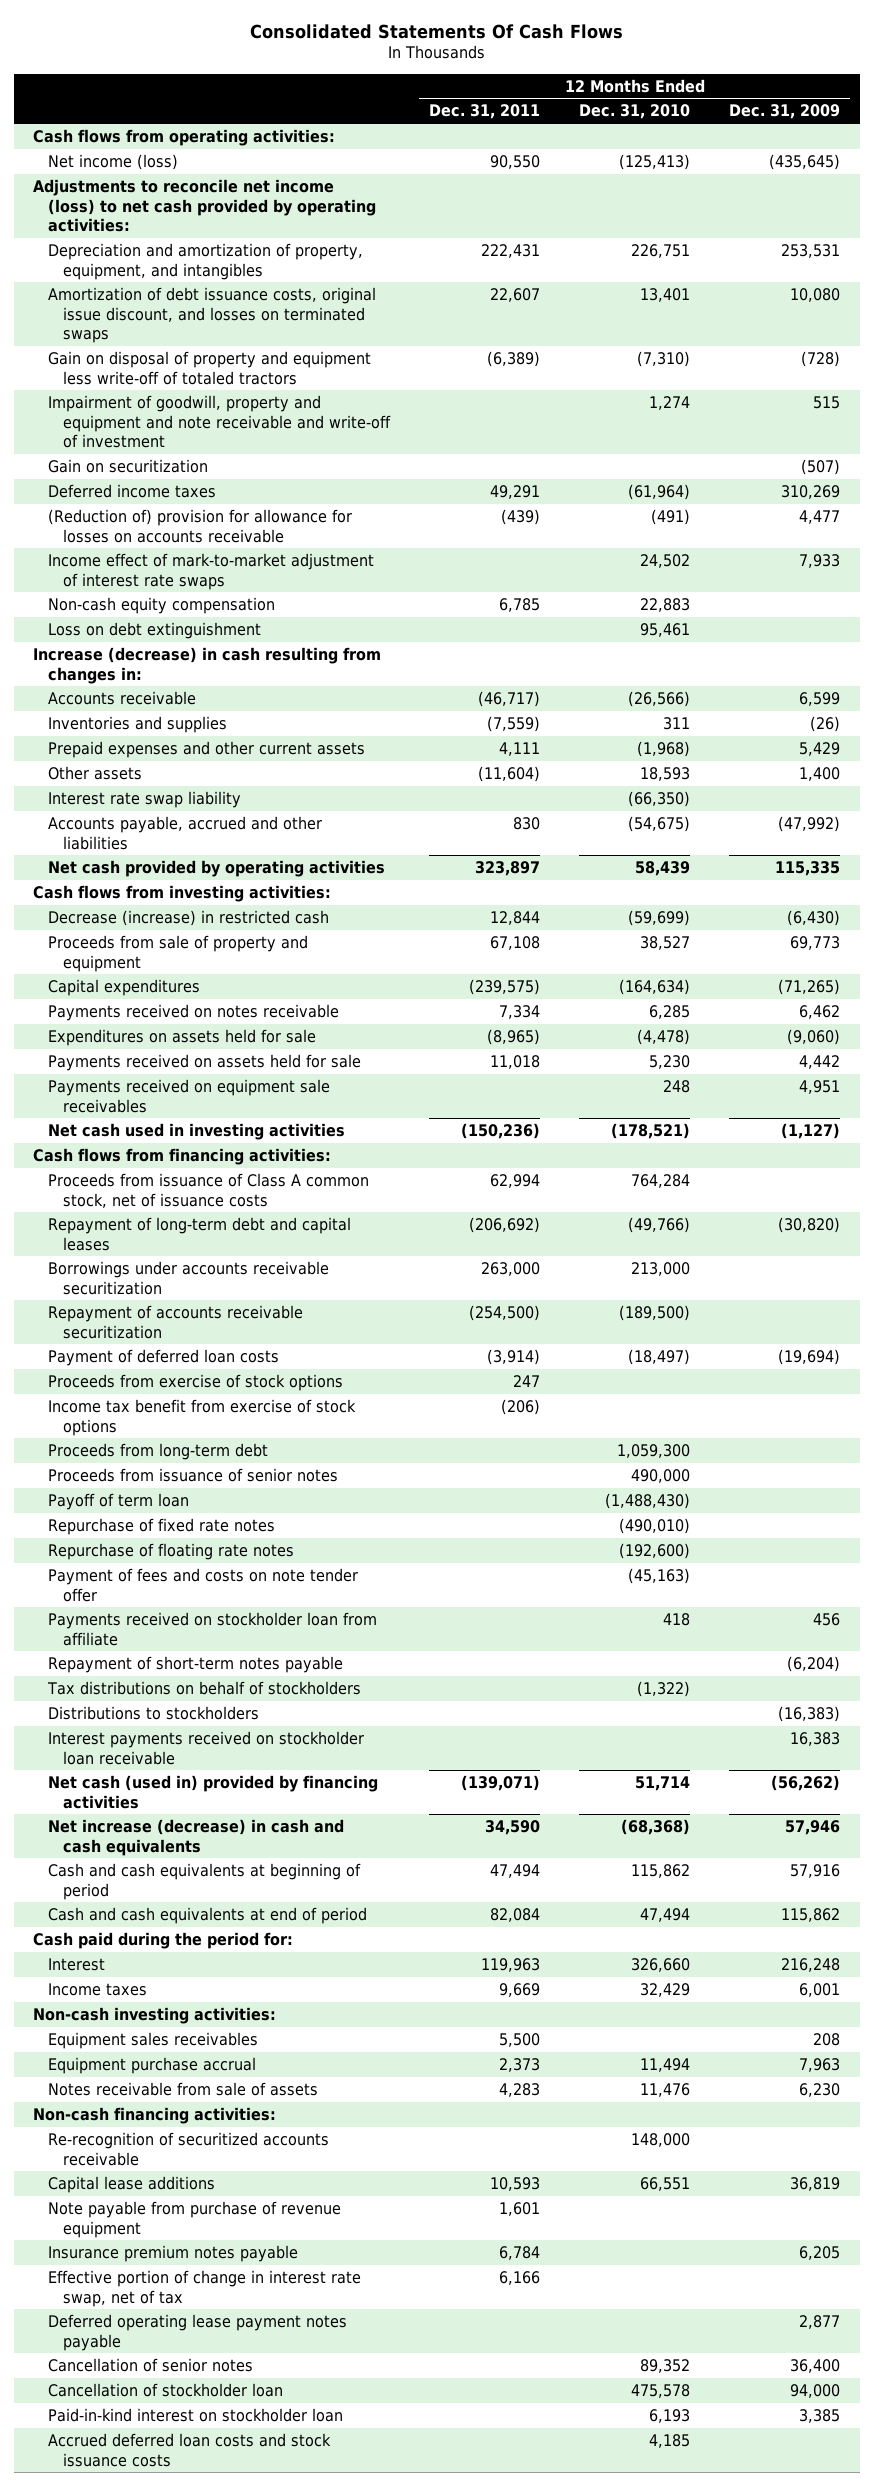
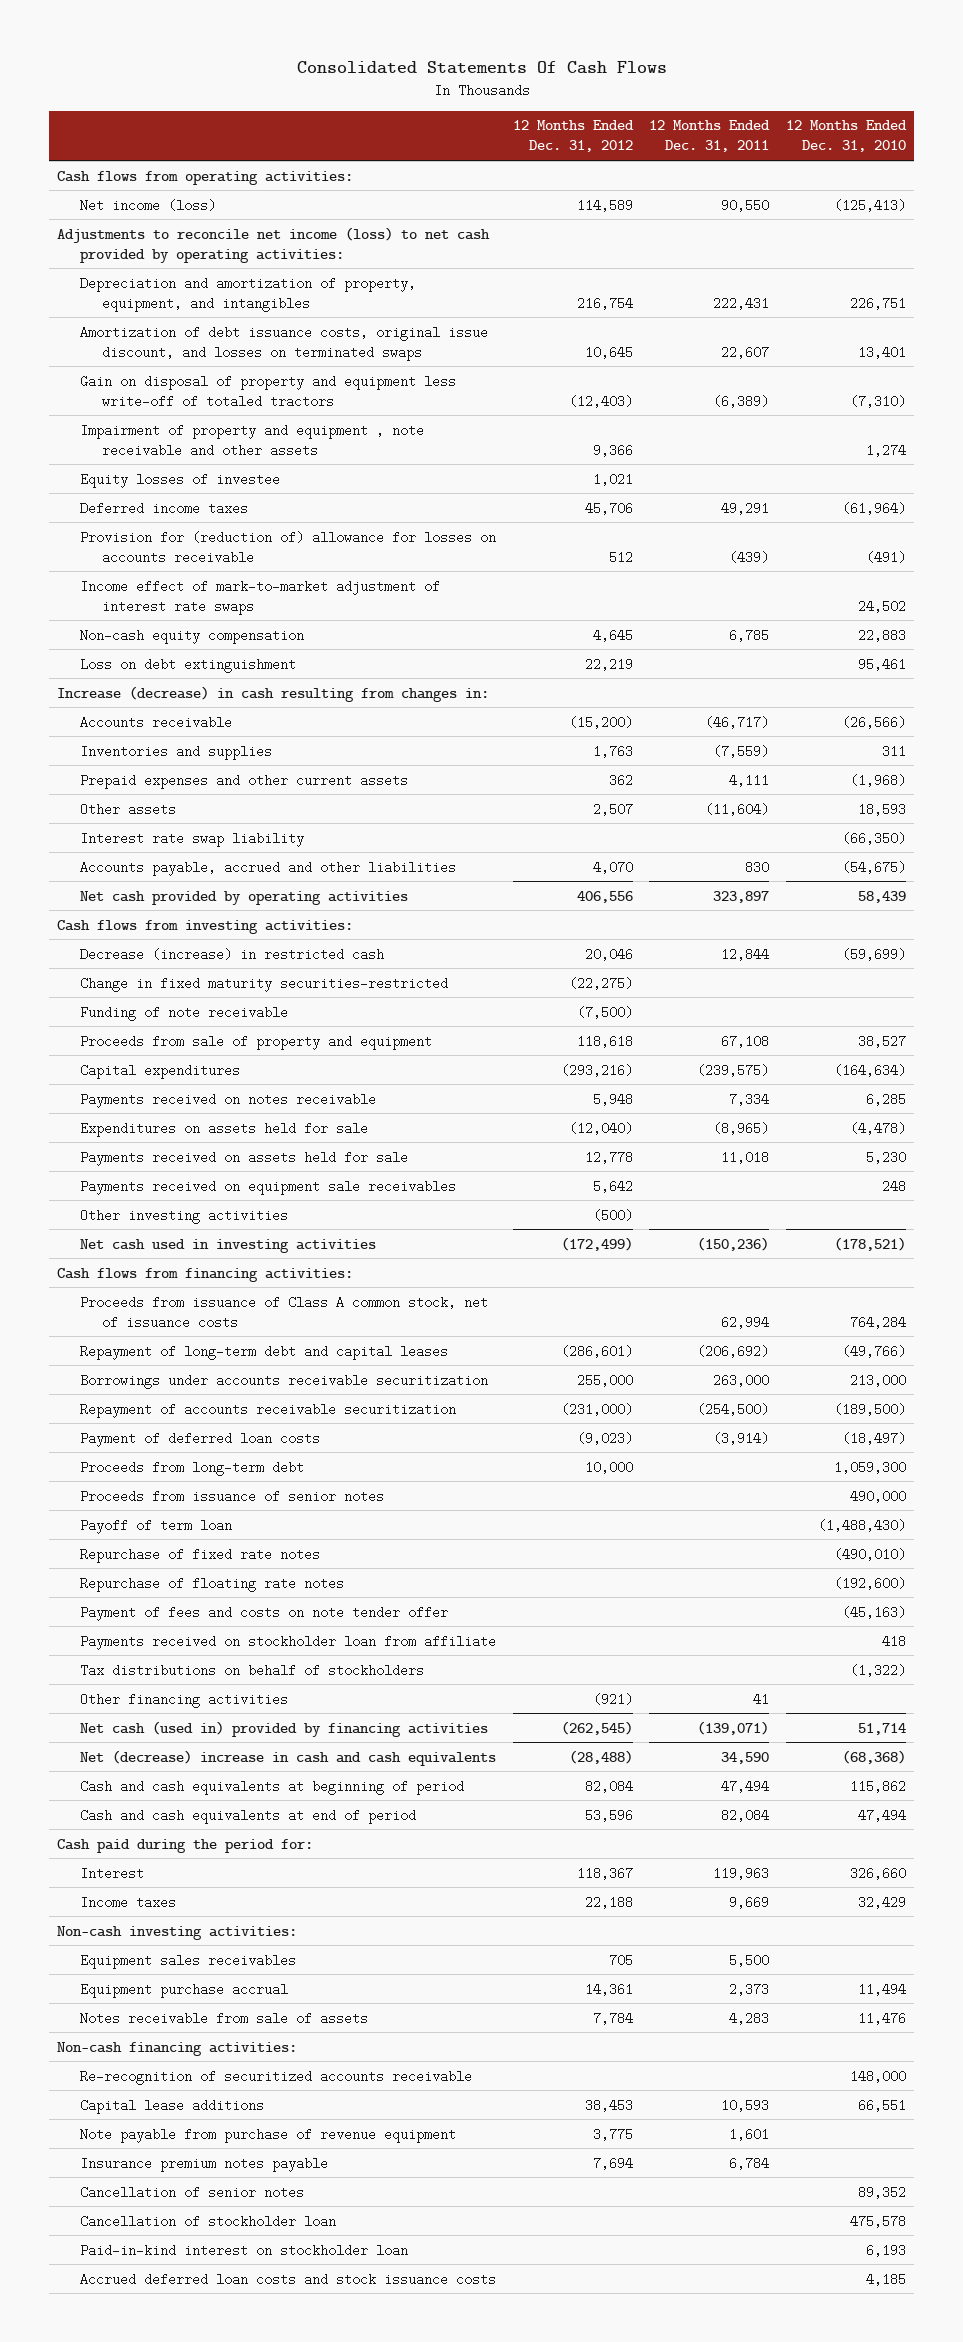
[729,104,841,120] Dec. 31, 2009 -> none
none -> [512,120,634,153] 12 Months Ended Dec. 31, 2012
[48,458,209,473] Gain on securitization -> none
[48,394,391,449] Impairment of goodwill, property and equipment and note receivable and write-off of investment -> [79,423,424,457] Impairment of property and equipment , note receivable and other assets
none -> [79,472,280,488] Equity losses of investee
[48,508,353,543] (Reduction of) provision for allowance for losses on accounts receivable -> [79,530,496,564] Provision for (reduction of) allowance for losses on accounts receivable
none -> [79,976,448,992] Change in fixed maturity securities-restricted
none -> [79,1005,288,1021] Funding of note receivable
none -> [79,1208,288,1224] Other investing activities
[48,1373,344,1391] Proceeds from exercise of stock options -> none
[48,1398,357,1436] Income tax benefit from exercise of stock options -> none
[48,1655,344,1673] Repayment of short-term notes payable -> none
[48,1705,260,1720] Distributions to stockholders -> none
[48,1730,365,1765] Interest payments received on stockholder loan receivable -> none
none -> [79,1692,288,1708] Other financing activities
[48,1818,345,1856] Net increase (decrease) in cash and cash equivalents -> [79,1749,496,1766] Net (decrease) increase in cash and cash equivalents
[48,2269,362,2307] Effective portion of change in interest rate swap, net of tax -> none
[48,2313,348,2351] Deferred operating lease payment notes payable -> none

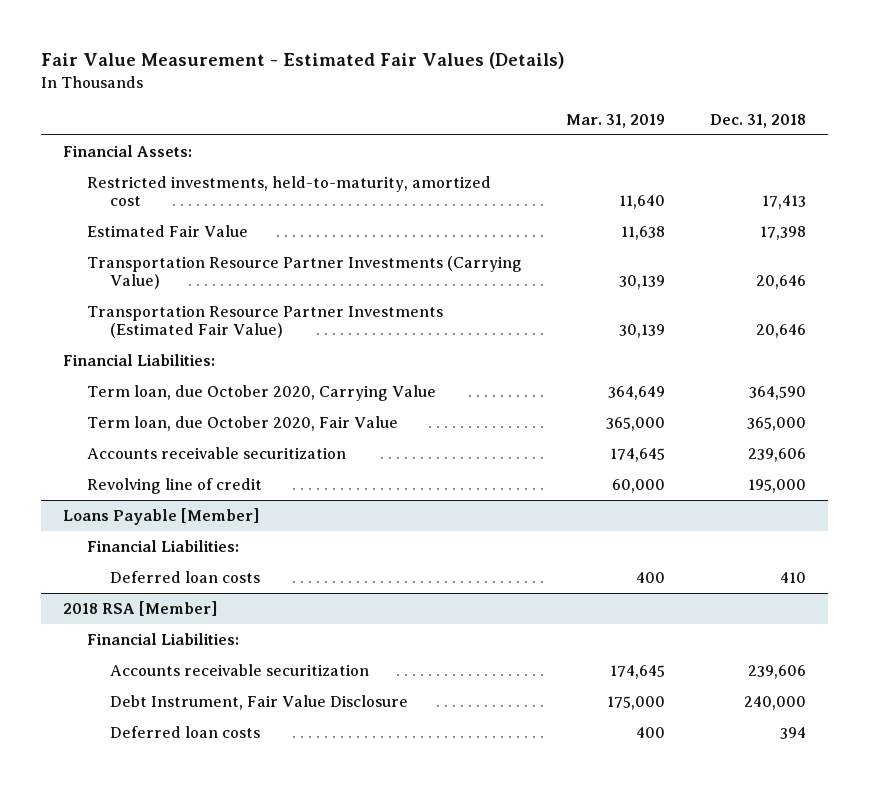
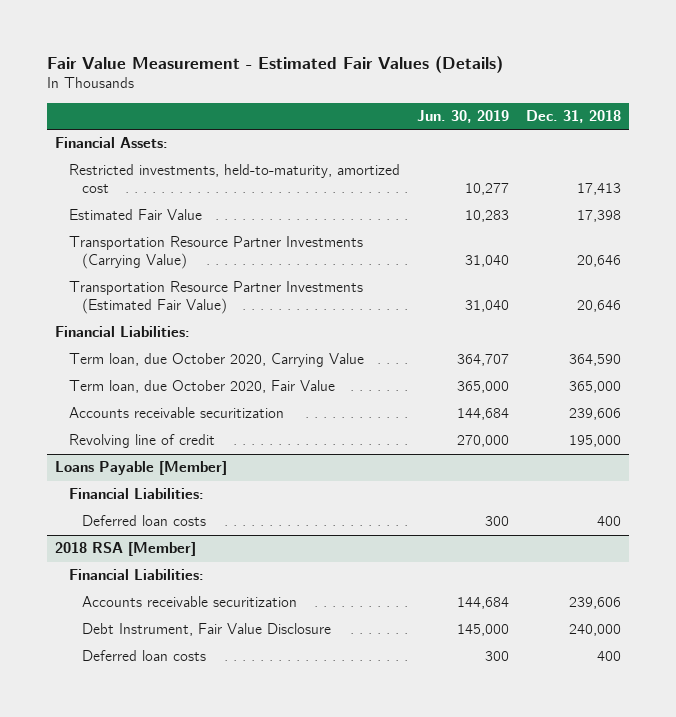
[566,113,666,128] Mar. 31, 2019 -> none
none -> [416,109,509,123] Jun. 30, 2019
[779,572,806,584] 410 -> [596,516,621,527] 400
[779,727,806,740] 394 -> [596,651,621,662] 400

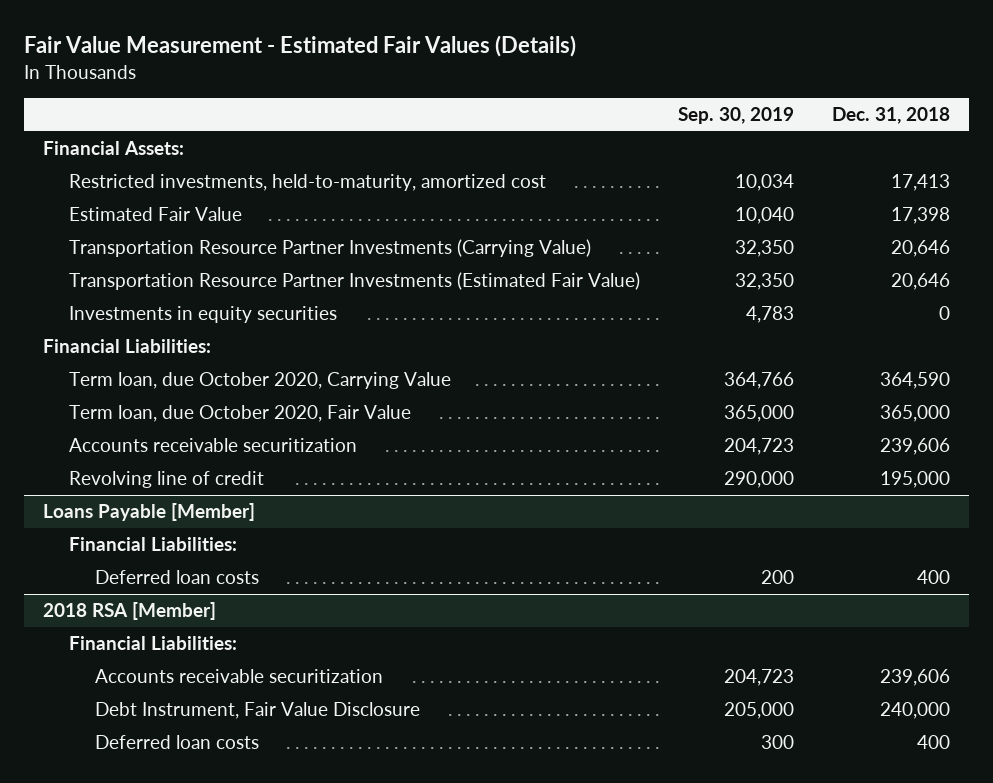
[416,109,509,123] Jun. 30, 2019 -> none
none -> [677,106,794,124] Sep. 30, 2019
none -> [68,306,337,324] Investments in equity securities

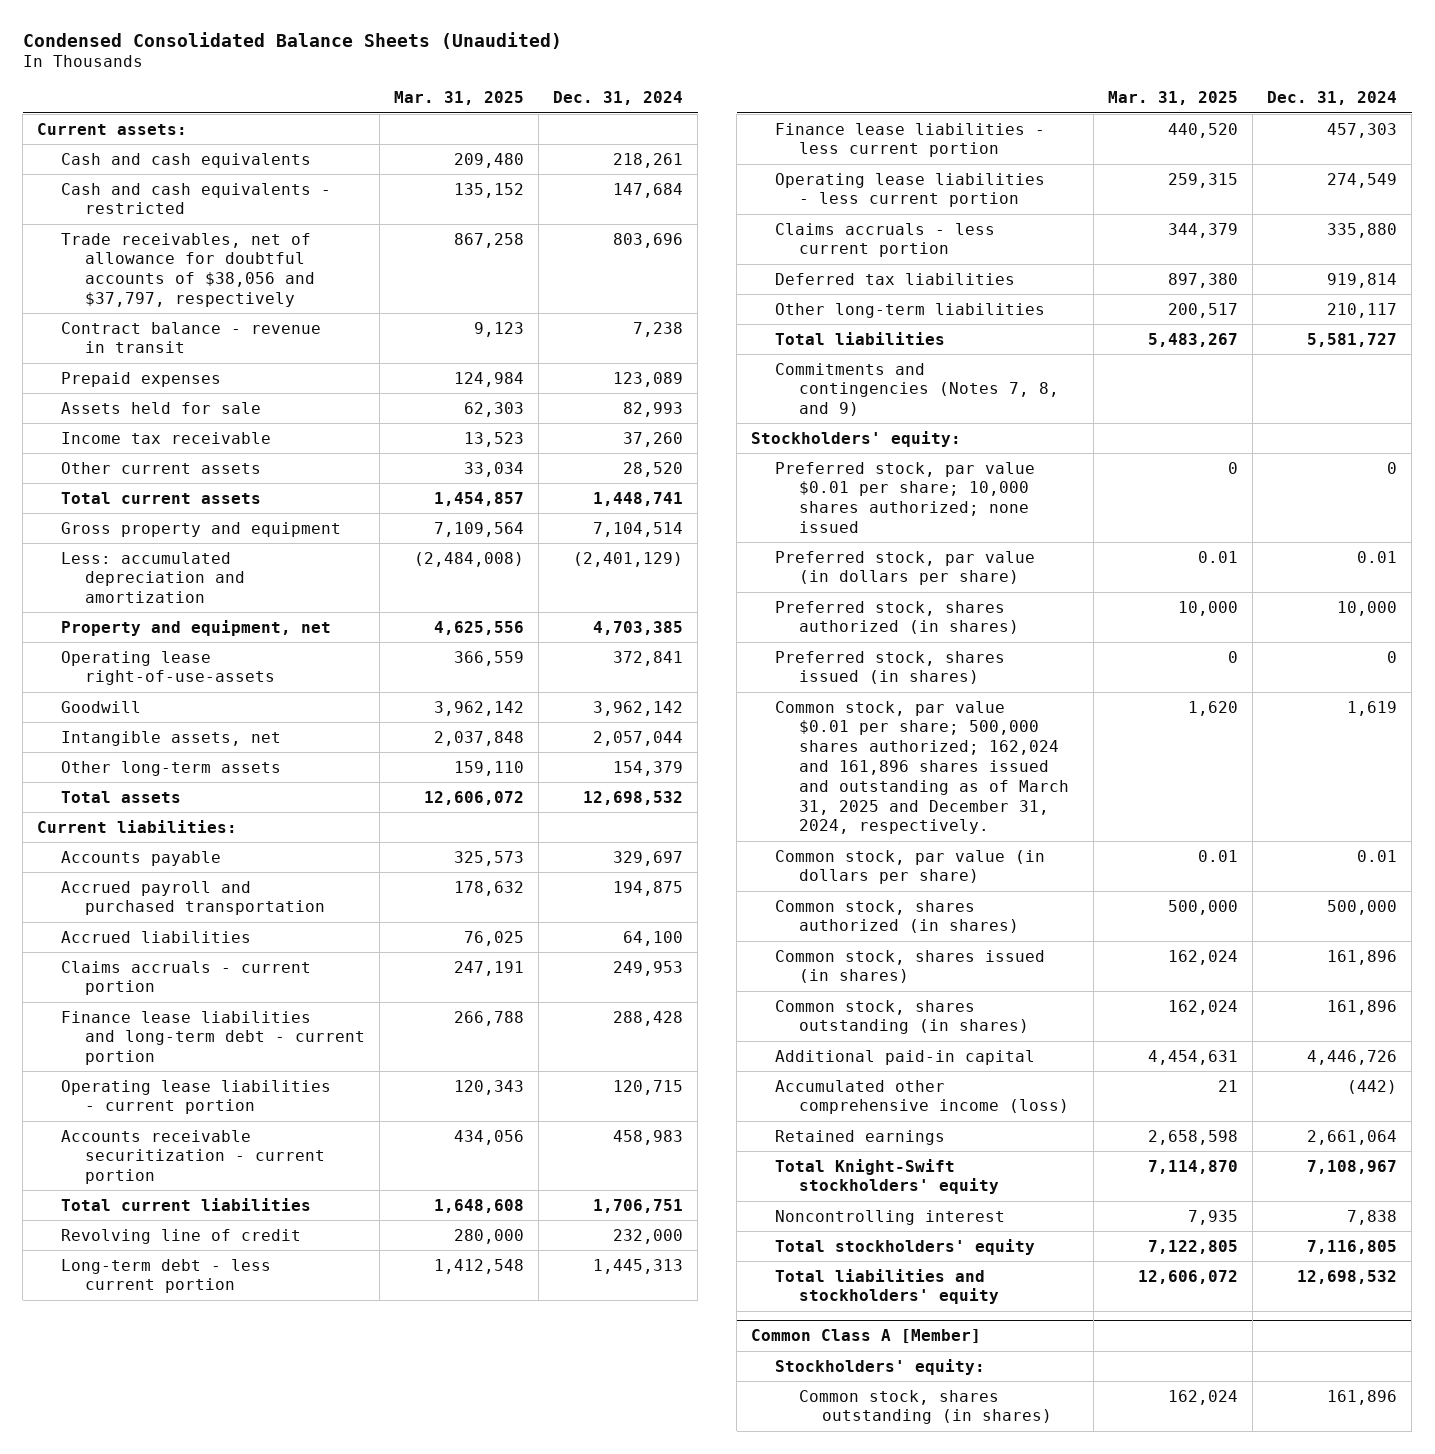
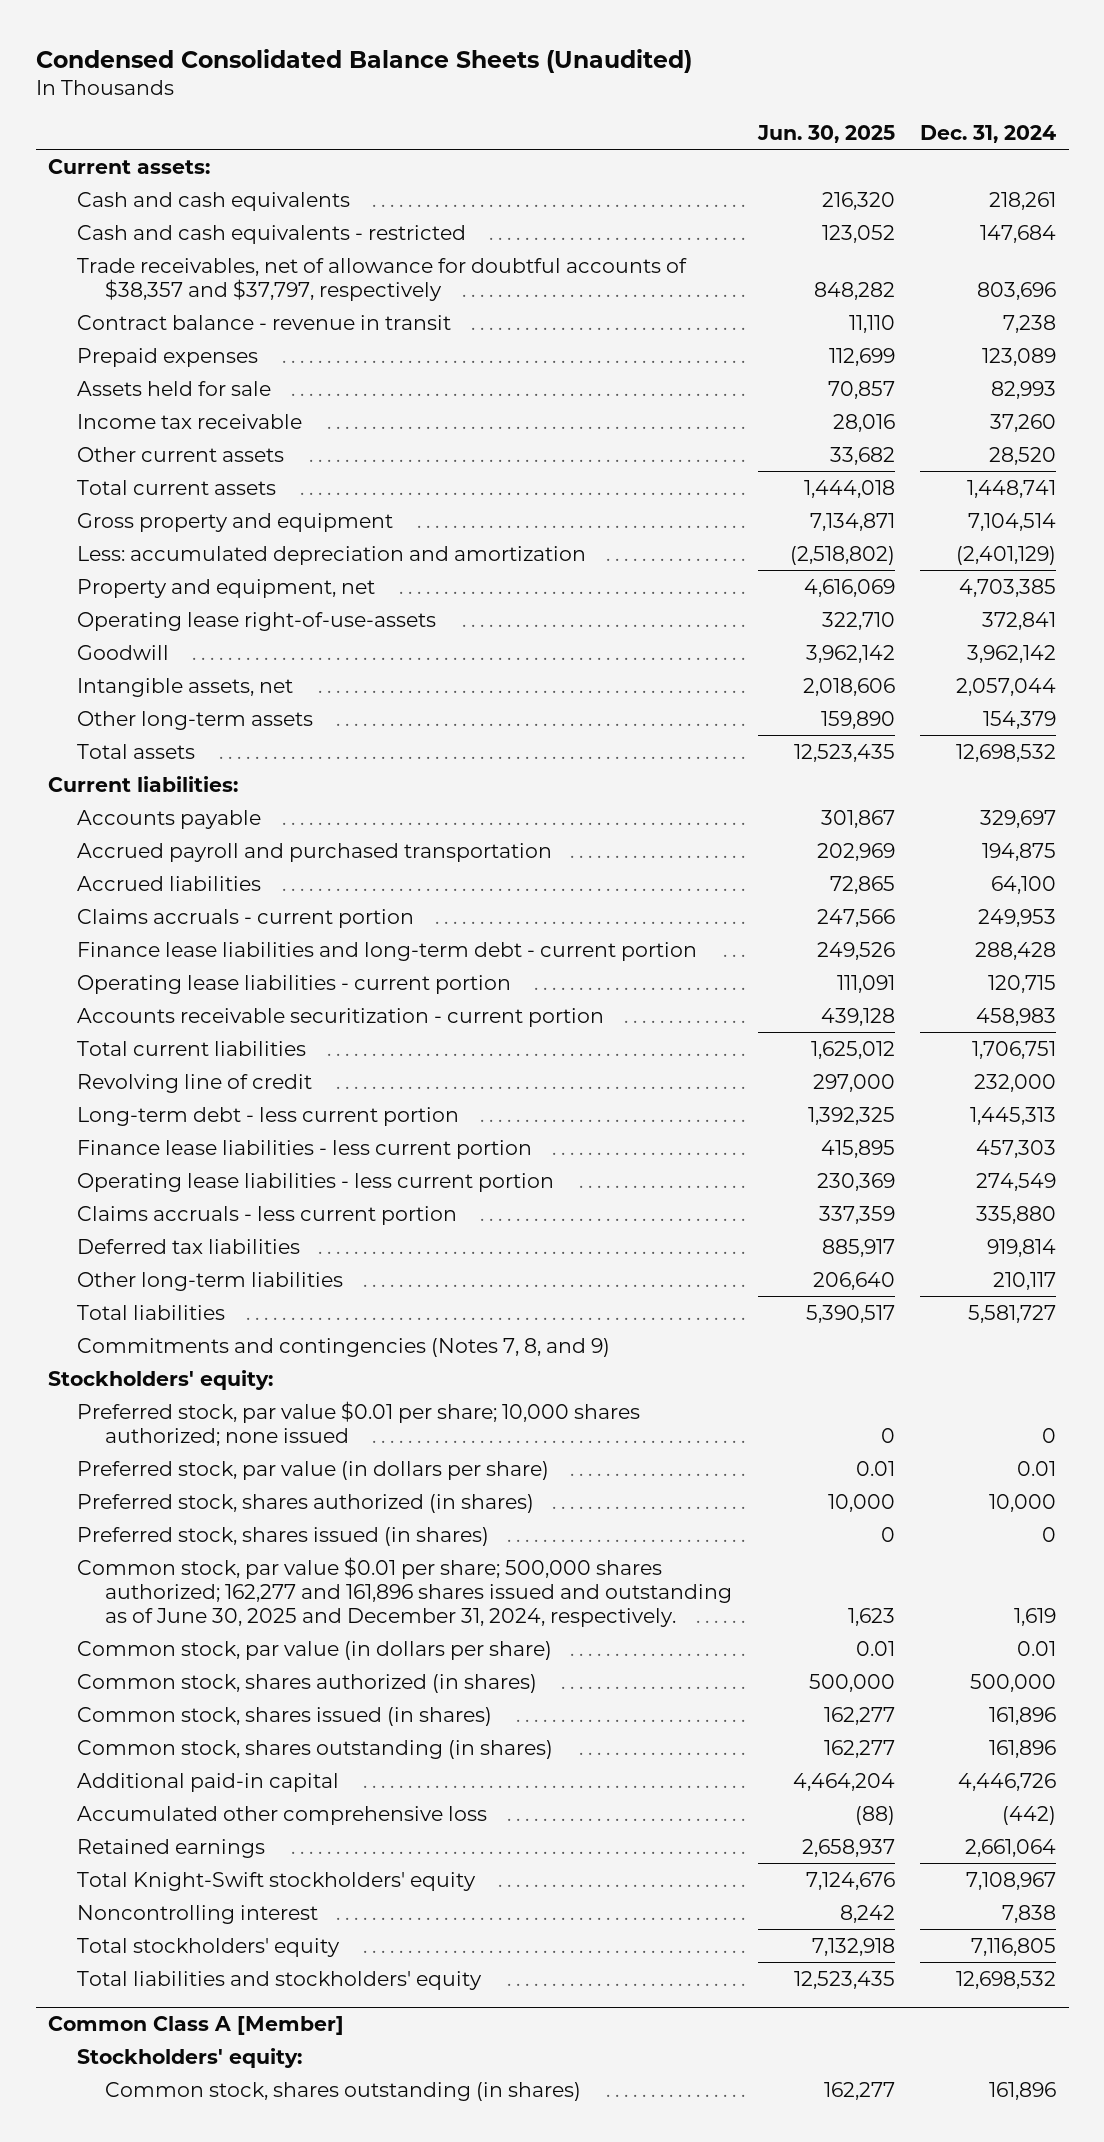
[393,91,524,106] Mar. 31, 2025 -> none
none -> [756,124,895,143] Jun. 30, 2025
[60,232,315,307] Trade receivables, net of allowance for doubtful accounts of $38,056 and $37,797, respectively -> [76,257,687,301] Trade receivables, net of allowance for doubtful accounts of $38,357 and $37,797, respectively
[774,700,1069,835] Common stock, par value $0.01 per share; 500,000 shares authorized; 162,024 and 161,896 shares issued and outstanding as of March 31, 2025 and December 31, 2024, respectively. -> [76,1556,733,1627] Common stock, par value $0.01 per share; 500,000 shares authorized; 162,277 and 161,896 shares issued and outstanding as of June 30, 2025 and December 31, 2024, respectively.
[774,1079,1069,1115] Accumulated other comprehensive income (loss) -> [76,1805,487,1825] Accumulated other comprehensive loss

